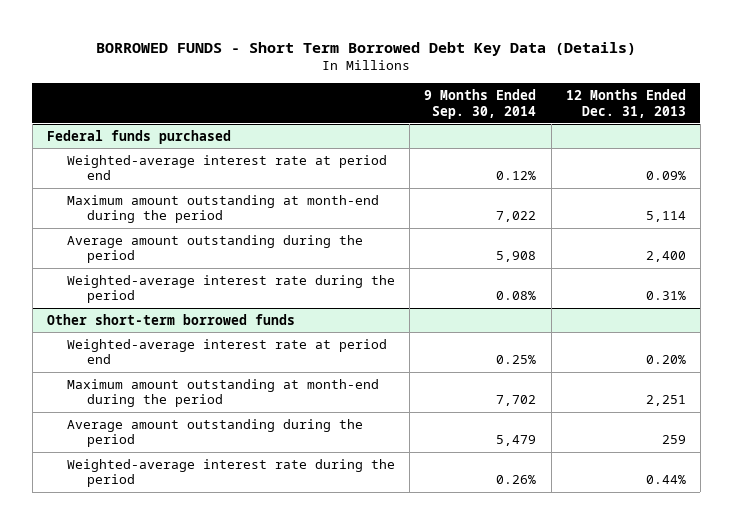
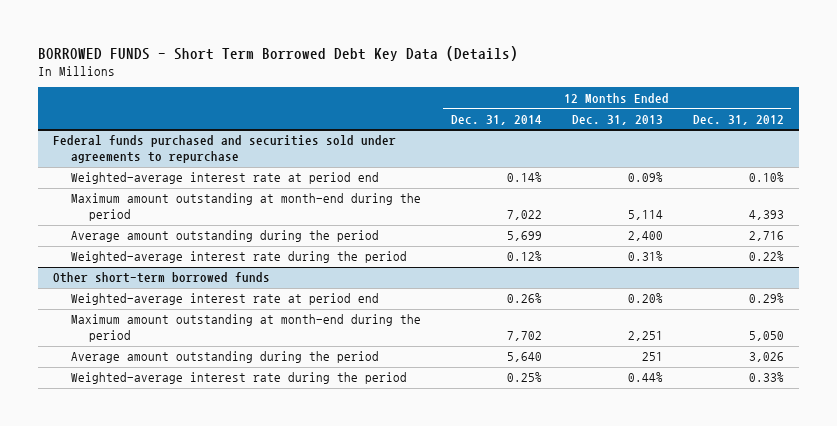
[424,89,537,119] 9 Months Ended Sep. 30, 2014 -> none
none -> [450,114,542,125] Dec. 31, 2014
none -> [692,114,784,125] Dec. 31, 2012
[46,129,231,144] Federal funds purchased -> none
none -> [52,135,396,164] Federal funds purchased and securities sold under agreements to repurchase
[661,435,686,445] 259 -> [641,352,663,362] 251

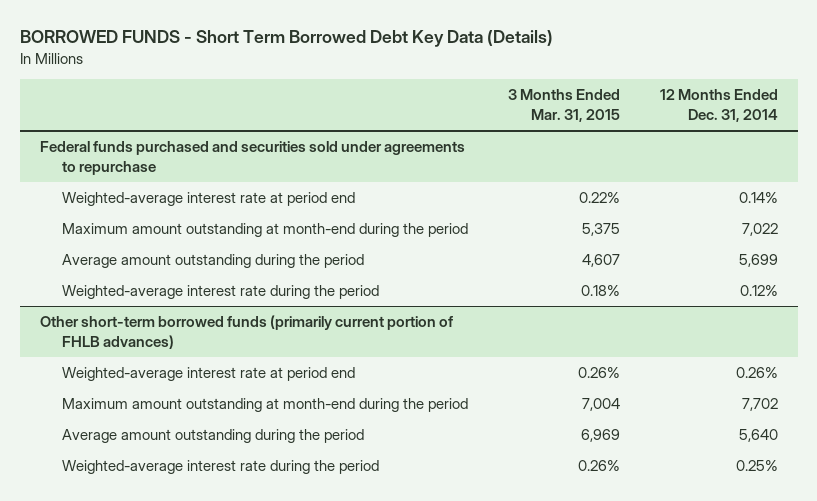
[571,114,663,125] Dec. 31, 2013 -> none
[692,114,784,125] Dec. 31, 2012 -> none
none -> [507,89,620,122] 3 Months Ended Mar. 31, 2015
[52,272,270,284] Other short-term borrowed funds -> [39,315,453,349] Other short-term borrowed funds (primarily current portion of FHLB advances)

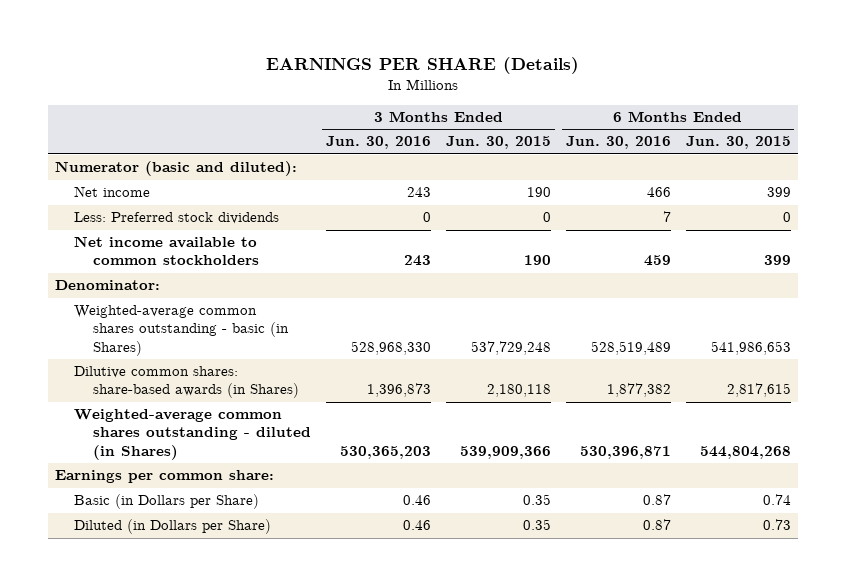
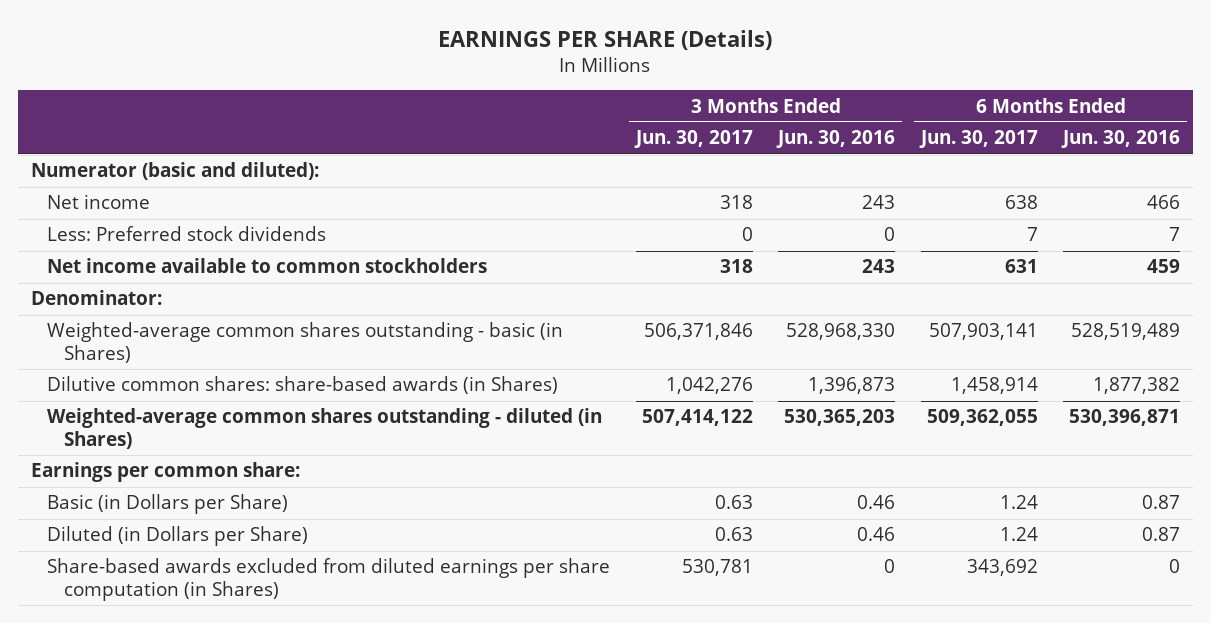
[445,136,551,150] Jun. 30, 2015 -> none
[685,136,791,150] Jun. 30, 2015 -> none
none -> [633,130,753,149] Jun. 30, 2017
none -> [918,130,1038,149] Jun. 30, 2017
none -> [47,558,611,601] Share-based awards excluded from diluted earnings per share computation (in Shares)

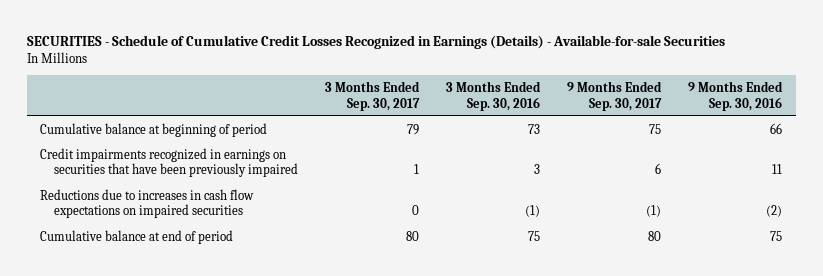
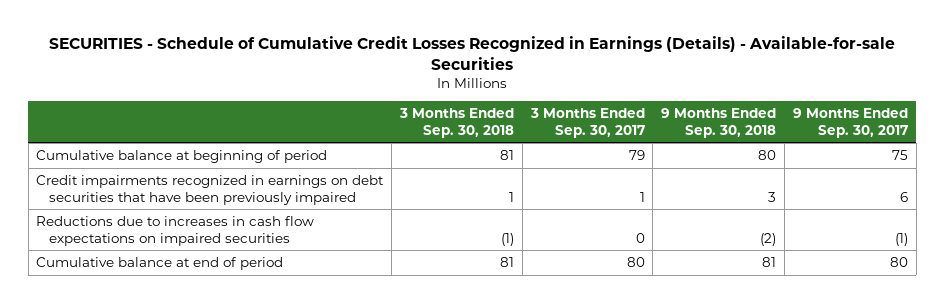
[446,80,542,111] 3 Months Ended Sep. 30, 2016 -> none
[688,80,784,111] 9 Months Ended Sep. 30, 2016 -> none
none -> [399,108,515,138] 3 Months Ended Sep. 30, 2018
none -> [661,108,777,138] 9 Months Ended Sep. 30, 2018
[40,147,298,178] Credit impairments recognized in earnings on securities that have been previously impaired -> [36,175,385,205] Credit impairments recognized in earnings on debt securities that have been previously impaired

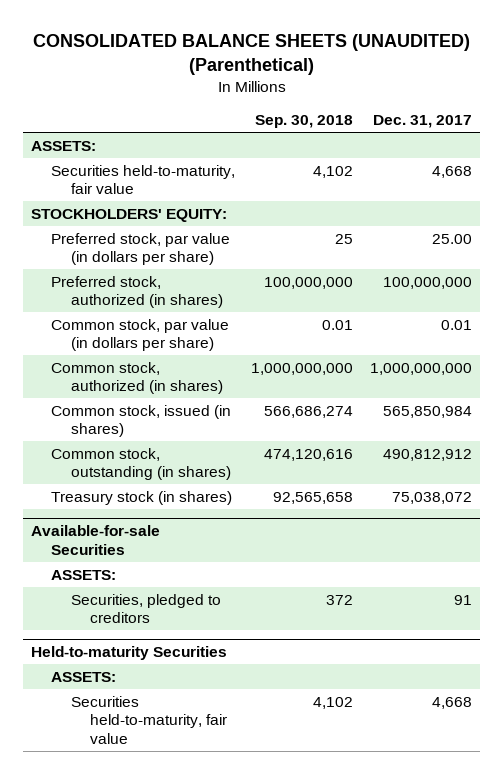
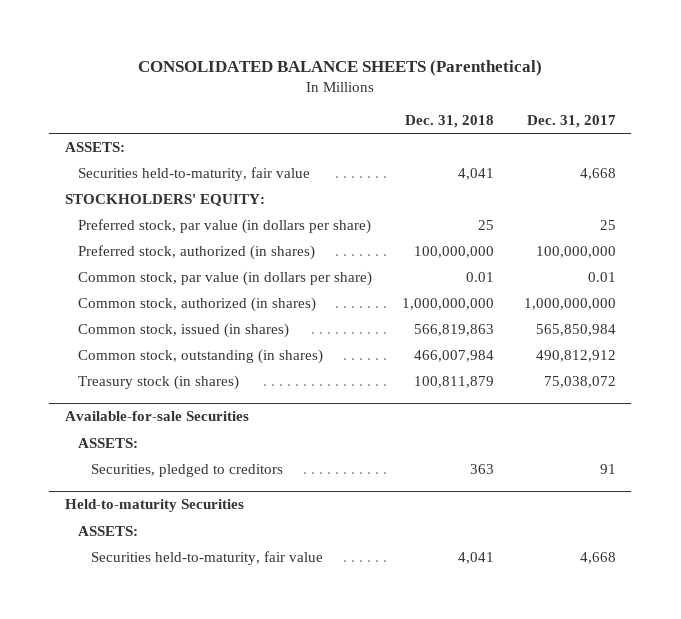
[32,34,470,76] CONSOLIDATED BALANCE SHEETS (UNAUDITED) (Parenthetical) -> [138,60,543,77] CONSOLIDATED BALANCE SHEETS (Parenthetical)
[255,115,354,129] Sep. 30, 2018 -> none
none -> [404,115,494,129] Dec. 31, 2018
[431,233,472,244] 25.00 -> [600,220,617,231] 25

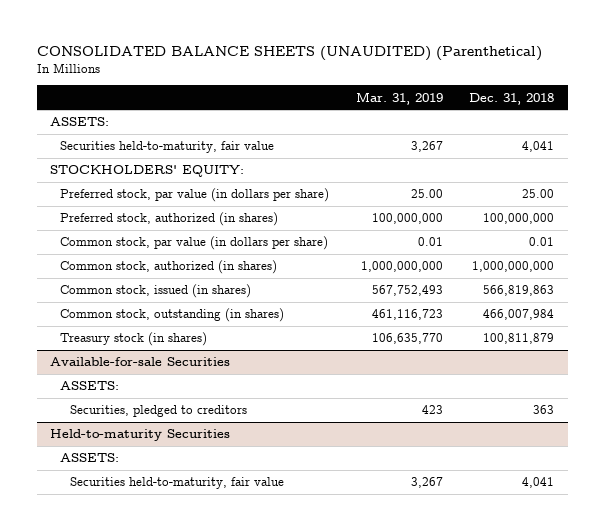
[138,60,543,77] CONSOLIDATED BALANCE SHEETS (Parenthetical) -> [36,46,542,62] CONSOLIDATED BALANCE SHEETS (UNAUDITED) (Parenthetical)
[527,115,617,129] Dec. 31, 2017 -> none
none -> [355,91,443,105] Mar. 31, 2019
[477,220,494,231] 25 -> [522,189,555,199] 25.00

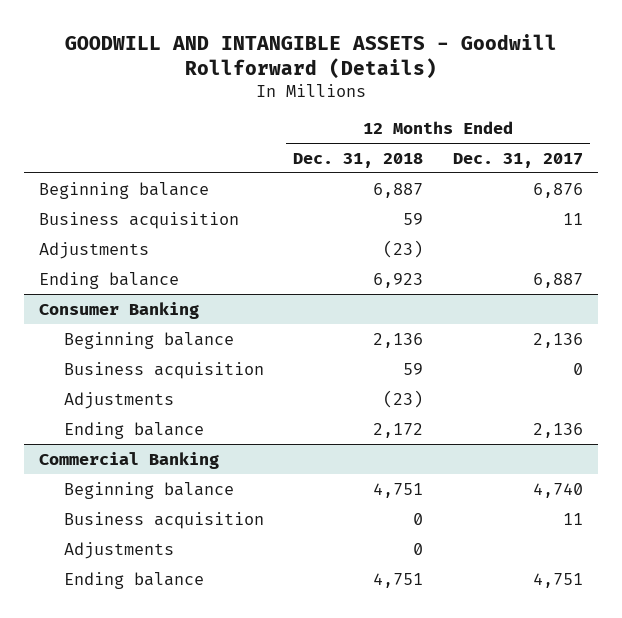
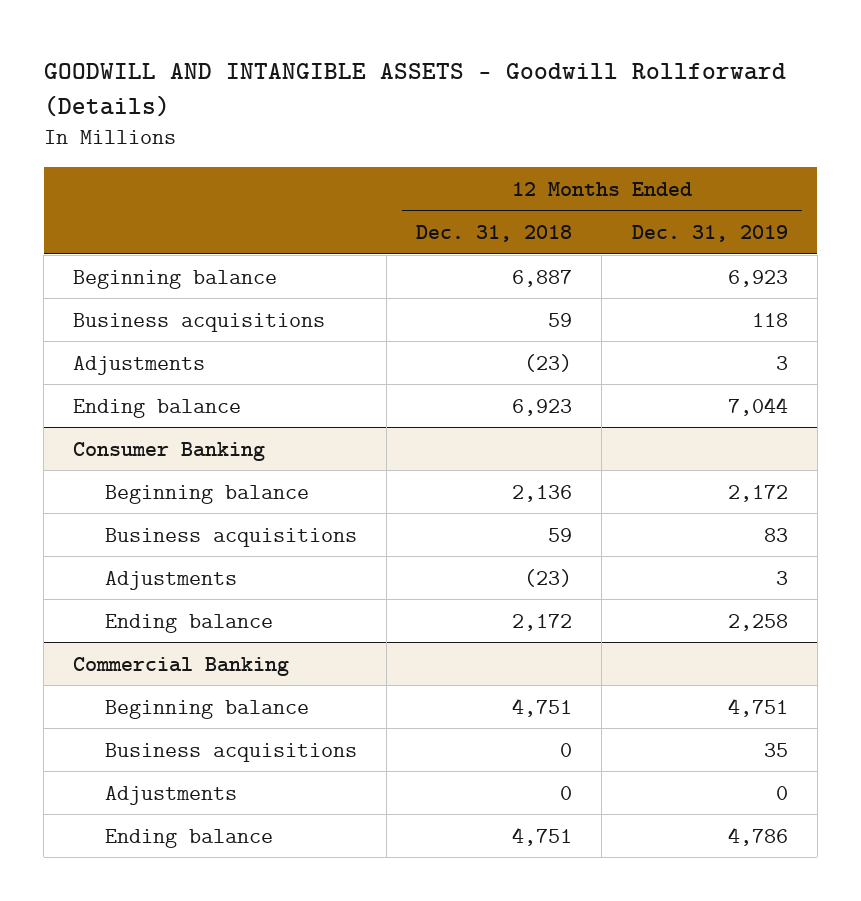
[452,152,583,168] Dec. 31, 2017 -> none
none -> [631,225,788,243] Dec. 31, 2019
[39,211,240,229] Business acquisition -> [73,312,326,332] Business acquisitions
[63,361,264,379] Business acquisition -> [105,527,358,547] Business acquisitions
[63,511,264,529] Business acquisition -> [105,742,358,762] Business acquisitions

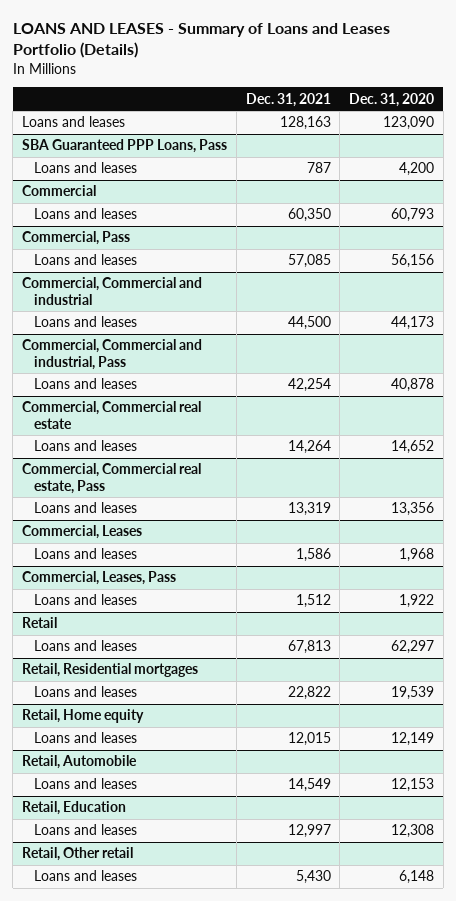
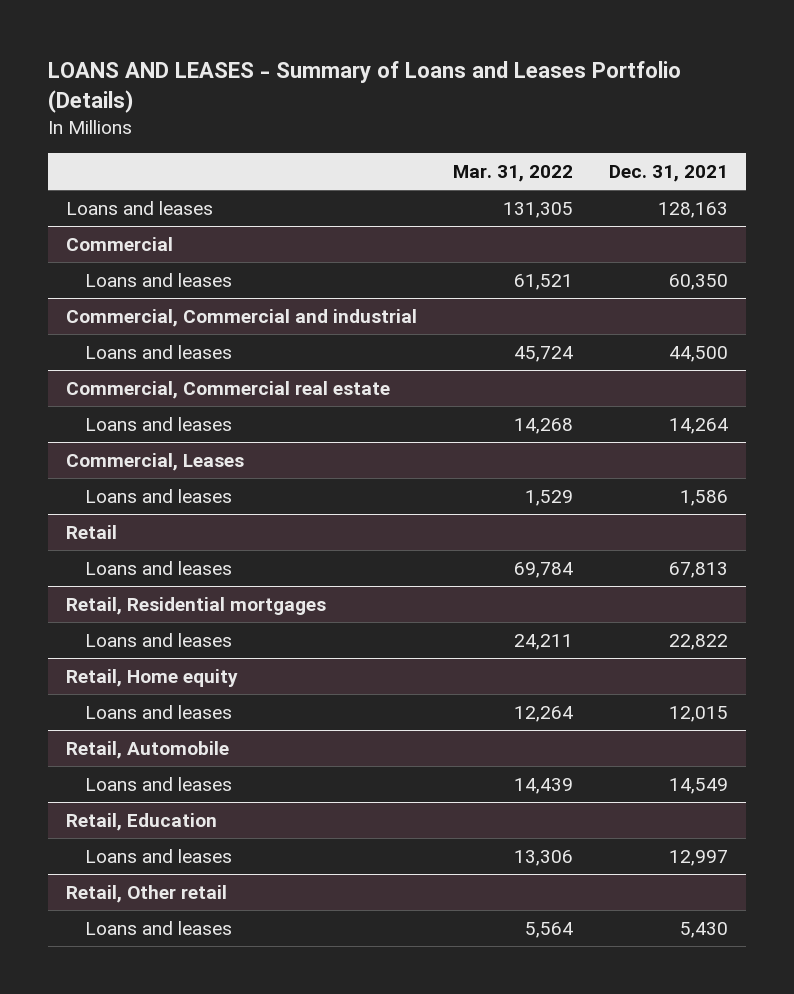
[348,92,434,107] Dec. 31, 2020 -> none
none -> [452,164,573,182] Mar. 31, 2022
[22,139,228,154] SBA Guaranteed PPP Loans, Pass -> none
[34,162,138,174] Loans and leases -> none
[22,231,131,246] Commercial, Pass -> none
[34,254,138,266] Loans and leases -> none
[22,339,203,370] Commercial, Commercial and industrial, Pass -> none
[34,378,138,390] Loans and leases -> none
[22,463,202,494] Commercial, Commercial real estate, Pass -> none
[34,502,138,514] Loans and leases -> none
[22,571,177,586] Commercial, Leases, Pass -> none
[34,594,138,606] Loans and leases -> none

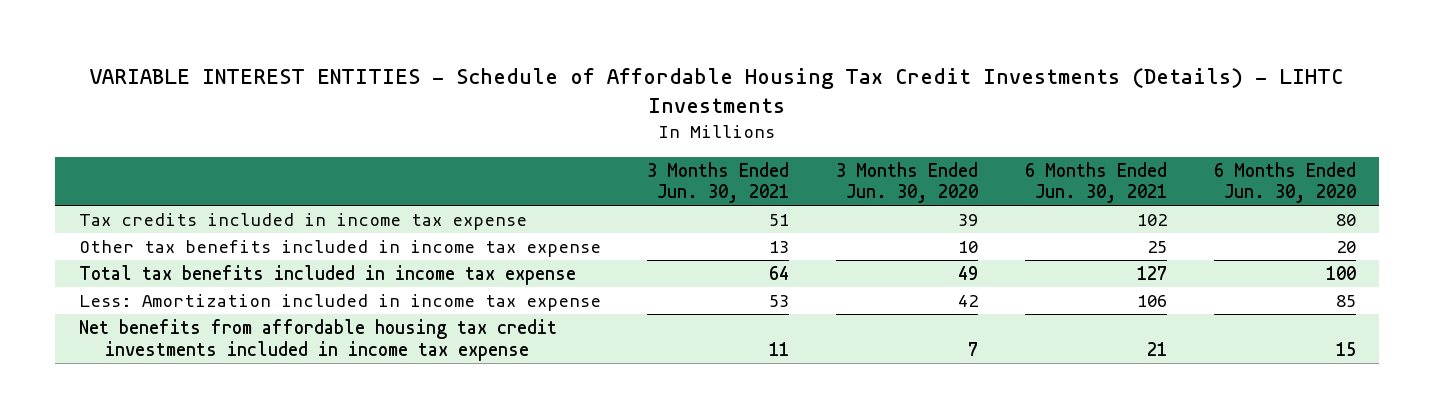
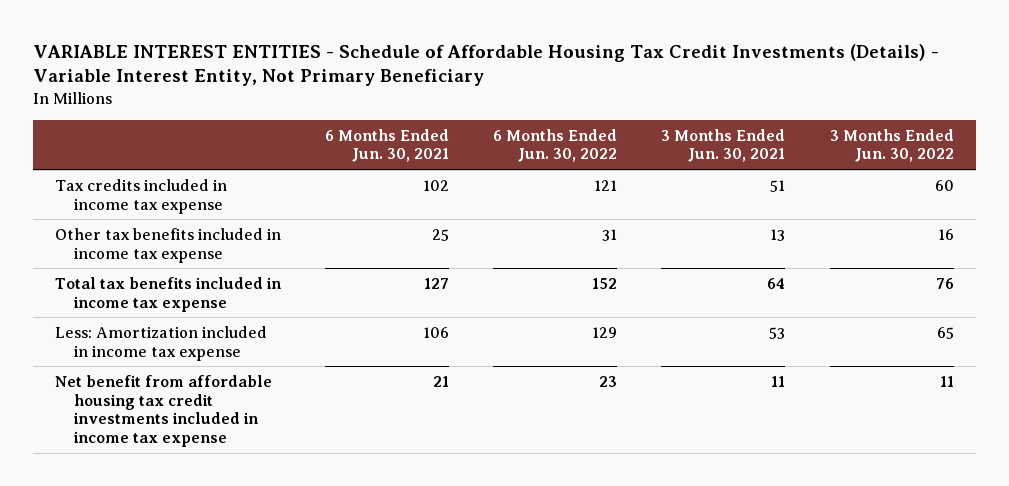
[90,68,1344,113] VARIABLE INTEREST ENTITIES - Schedule of Affordable Housing Tax Credit Investments (Details) - LIHTC Investments -> [32,43,939,87] VARIABLE INTEREST ENTITIES - Schedule of Affordable Housing Tax Credit Investments (Details) - Variable Interest Entity, Not Primary Beneficiary
[836,161,979,204] 3 Months Ended Jun. 30, 2020 -> none
[1213,161,1356,204] 6 Months Ended Jun. 30, 2020 -> none
none -> [493,128,618,163] 6 Months Ended Jun. 30, 2022
none -> [829,128,954,163] 3 Months Ended Jun. 30, 2022
[78,319,557,361] Net benefits from affordable housing tax credit investments included in income tax expense -> [55,374,273,447] Net benefit from affordable housing tax credit investments included in income tax expense

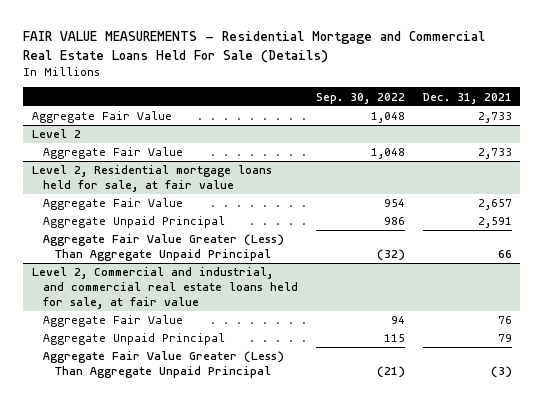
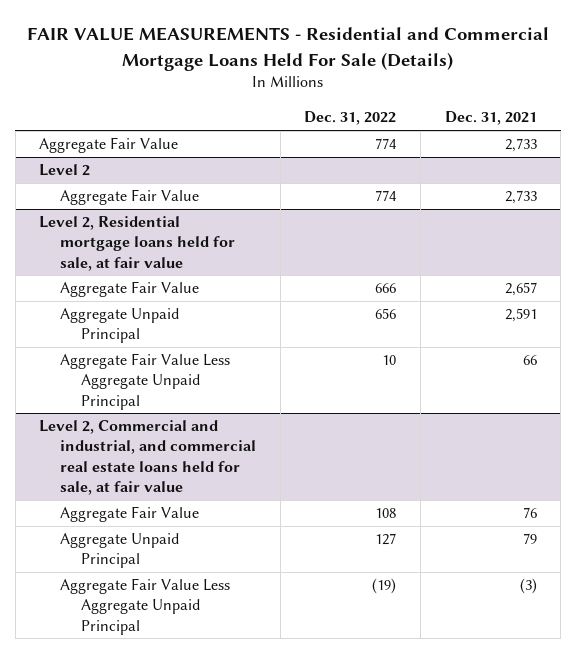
[23,31,486,63] FAIR VALUE MEASUREMENTS - Residential Mortgage and Commercial Real Estate Loans Held For Sale (Details) -> [27,27,550,71] FAIR VALUE MEASUREMENTS - Residential and Commercial Mortgage Loans Held For Sale (Details)
[315,92,405,104] Sep. 30, 2022 -> none
none -> [304,111,397,126] Dec. 31, 2022
[43,234,285,262] Aggregate Fair Value Greater (Less) Than Aggregate Unpaid Principal -> [60,353,231,410] Aggregate Fair Value Less Aggregate Unpaid Principal
[43,351,285,379] Aggregate Fair Value Greater (Less) Than Aggregate Unpaid Principal -> [60,578,231,635] Aggregate Fair Value Less Aggregate Unpaid Principal

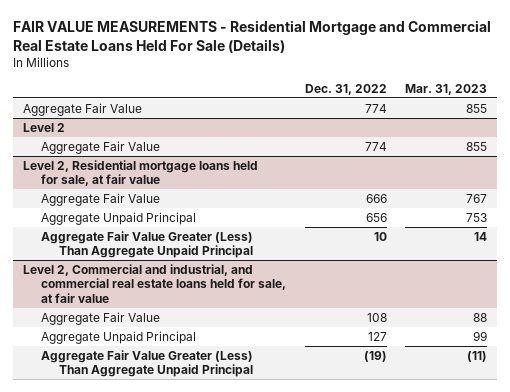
[27,27,550,71] FAIR VALUE MEASUREMENTS - Residential and Commercial Mortgage Loans Held For Sale (Details) -> [13,20,492,53] FAIR VALUE MEASUREMENTS - Residential Mortgage and Commercial Real Estate Loans Held For Sale (Details)
[444,111,537,126] Dec. 31, 2021 -> none
none -> [405,83,488,95] Mar. 31, 2023
[60,353,231,410] Aggregate Fair Value Less Aggregate Unpaid Principal -> [40,230,253,259] Aggregate Fair Value Greater (Less) Than Aggregate Unpaid Principal
[60,578,231,635] Aggregate Fair Value Less Aggregate Unpaid Principal -> [40,349,253,378] Aggregate Fair Value Greater (Less) Than Aggregate Unpaid Principal

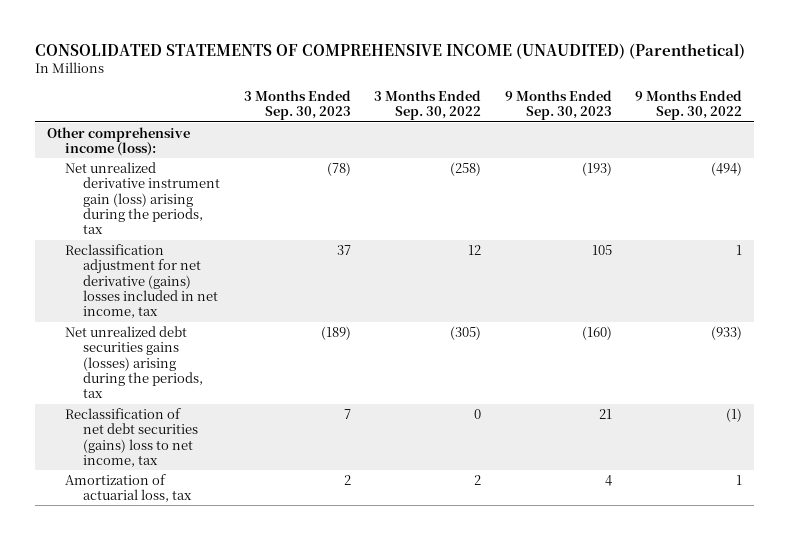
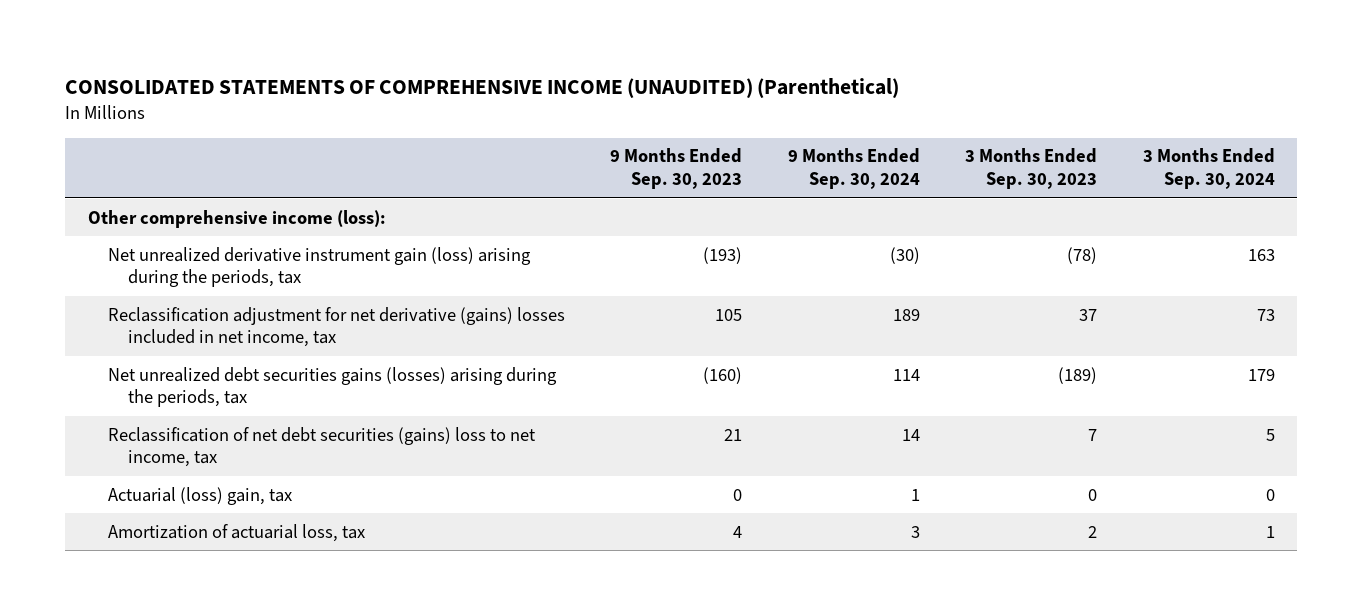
[374,90,482,121] 3 Months Ended Sep. 30, 2022 -> none
[635,90,743,121] 9 Months Ended Sep. 30, 2022 -> none
none -> [787,148,920,190] 9 Months Ended Sep. 30, 2024
none -> [1142,148,1275,190] 3 Months Ended Sep. 30, 2024
none -> [107,486,292,505] Actuarial (loss) gain, tax

